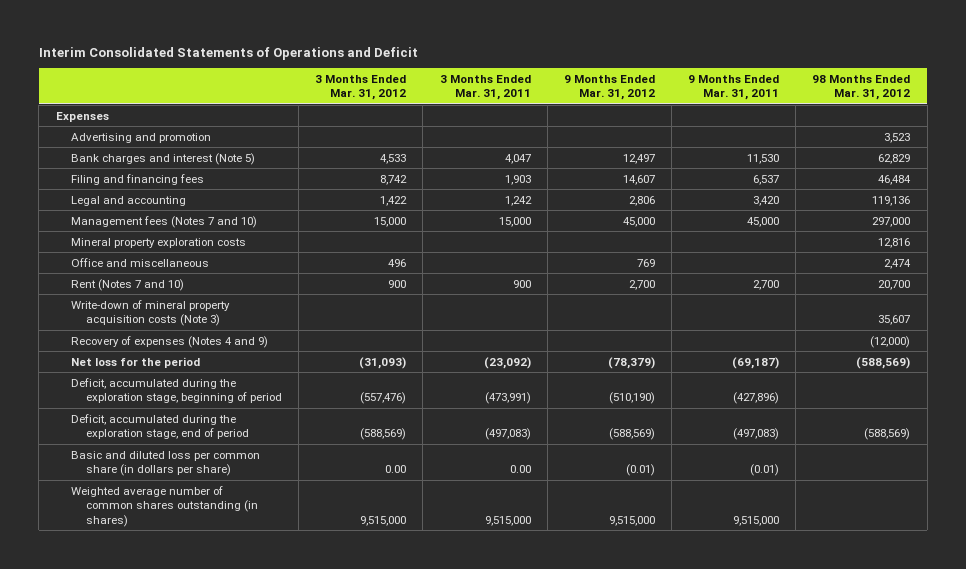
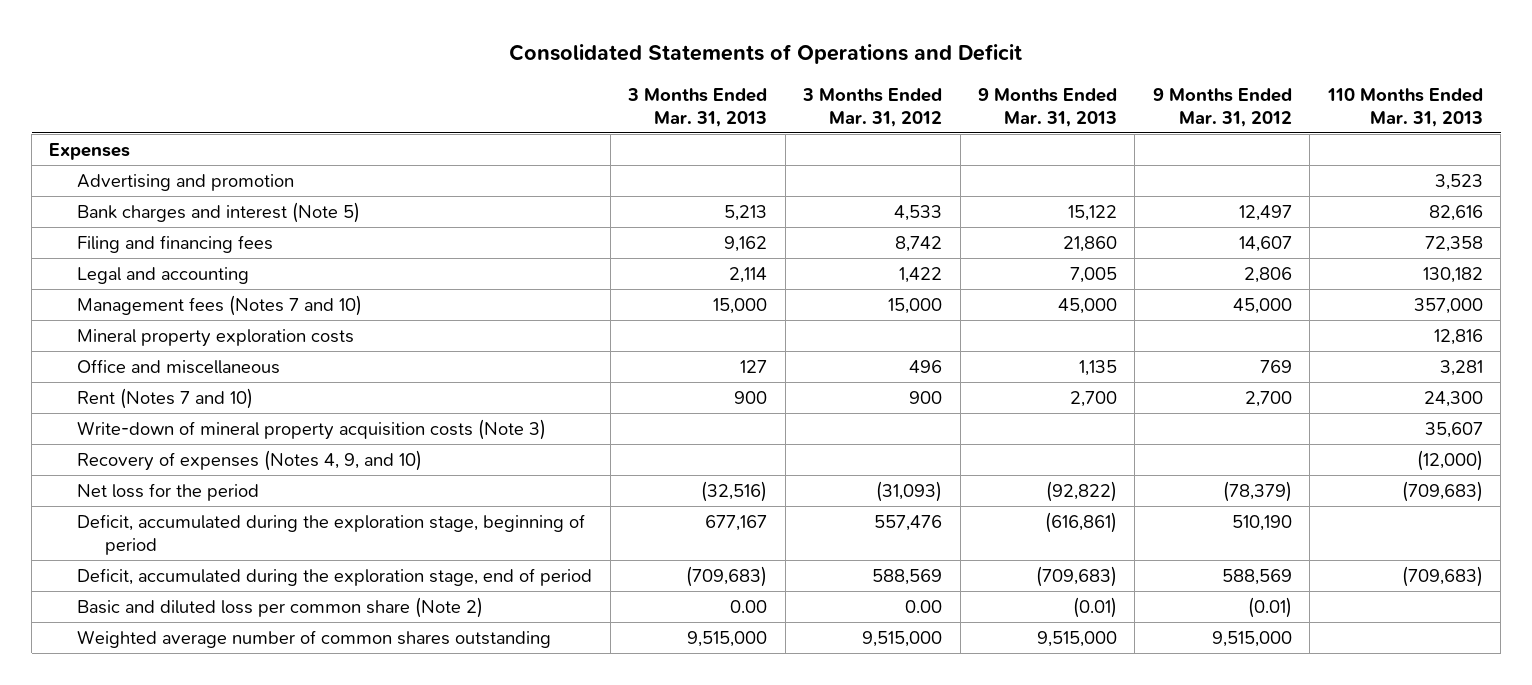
[38,46,418,60] Interim Consolidated Statements of Operations and Deficit -> [509,44,1023,65] Consolidated Statements of Operations and Deficit
[439,74,531,101] 3 Months Ended Mar. 31, 2011 -> none
[688,74,780,101] 9 Months Ended Mar. 31, 2011 -> none
[812,74,911,101] 98 Months Ended Mar. 31, 2012 -> none
none -> [627,87,768,127] 3 Months Ended Mar. 31, 2013
none -> [977,87,1117,127] 9 Months Ended Mar. 31, 2013
none -> [1326,87,1483,127] 110 Months Ended Mar. 31, 2013
[70,335,268,348] Recovery of expenses (Notes 4 and 9) -> [77,449,423,471] Recovery of expenses (Notes 4, 9, and 10)
[360,392,407,405] (557,476) -> [874,514,943,531] 557,476
[608,392,655,405] (510,190) -> [1231,514,1292,531] 510,190
[360,428,407,441] (588,569) -> [872,568,943,585] 588,569
[608,428,655,441] (588,569) -> [1221,568,1292,585] 588,569
[70,450,260,477] Basic and diluted loss per common share (in dollars per share) -> [77,596,484,618] Basic and diluted loss per common share (Note 2)
[70,485,258,527] Weighted average number of common shares outstanding (in shares) -> [77,629,552,648] Weighted average number of common shares outstanding

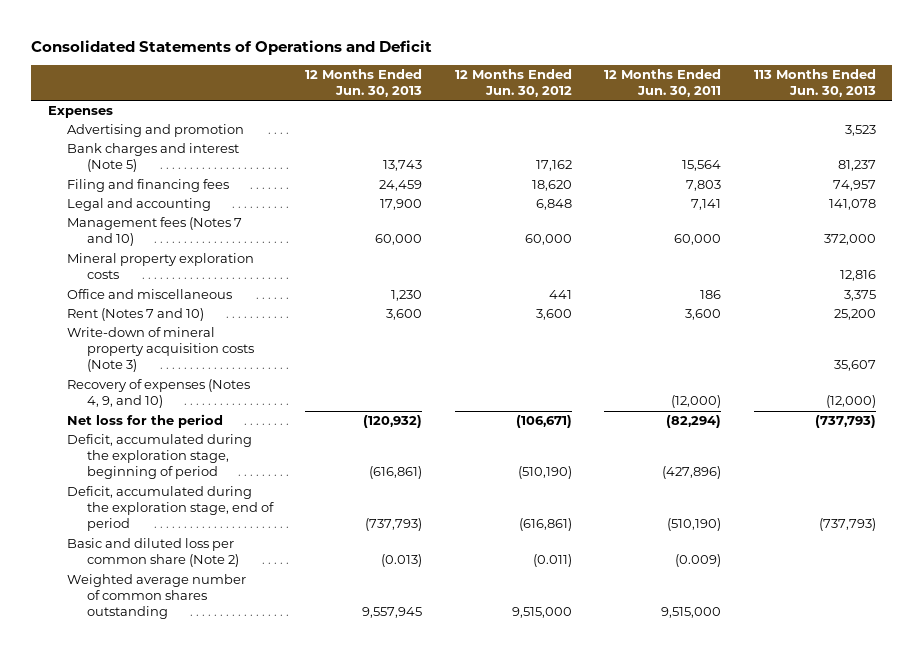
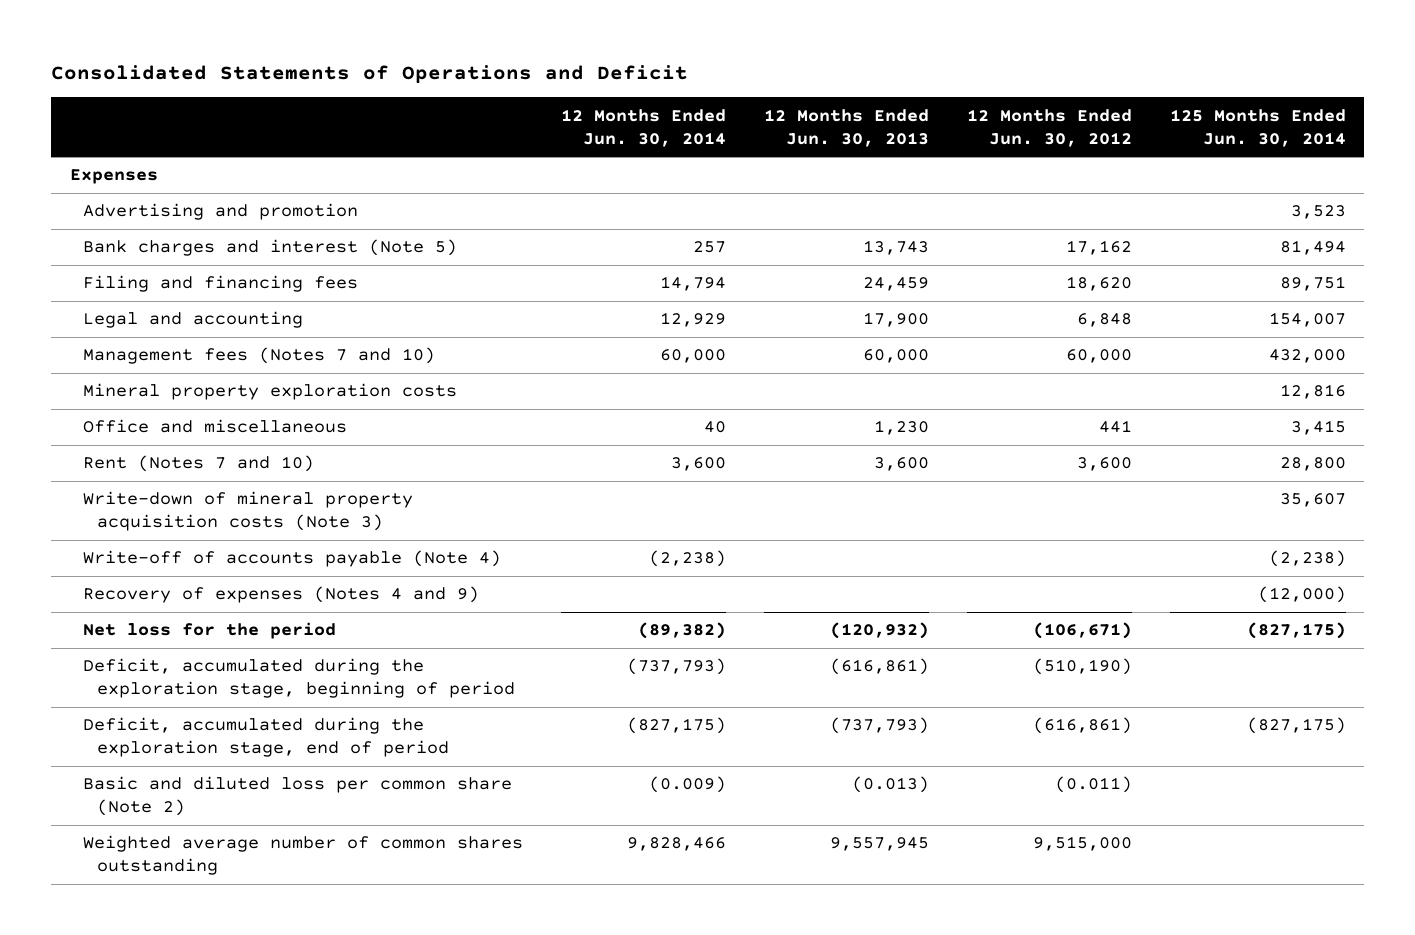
[604,69,722,98] 12 Months Ended Jun. 30, 2011 -> none
[753,69,876,98] 113 Months Ended Jun. 30, 2013 -> none
none -> [561,108,727,147] 12 Months Ended Jun. 30, 2014
none -> [1169,108,1346,147] 125 Months Ended Jun. 30, 2014
none -> [83,550,502,568] Write-off of accounts payable (Note 4)
[67,379,251,409] Recovery of expenses (Notes 4, 9, and 10) -> [83,586,480,604] Recovery of expenses (Notes 4 and 9)

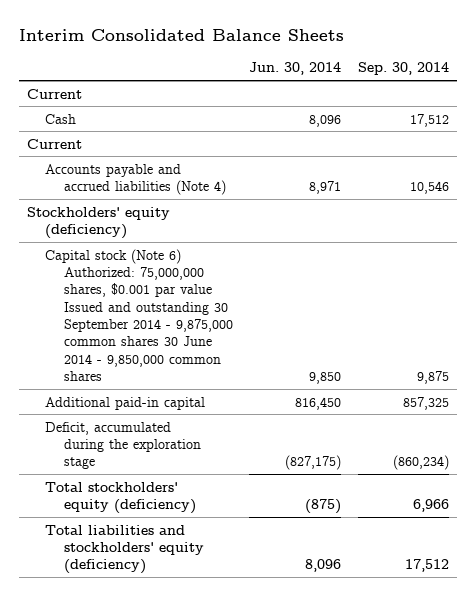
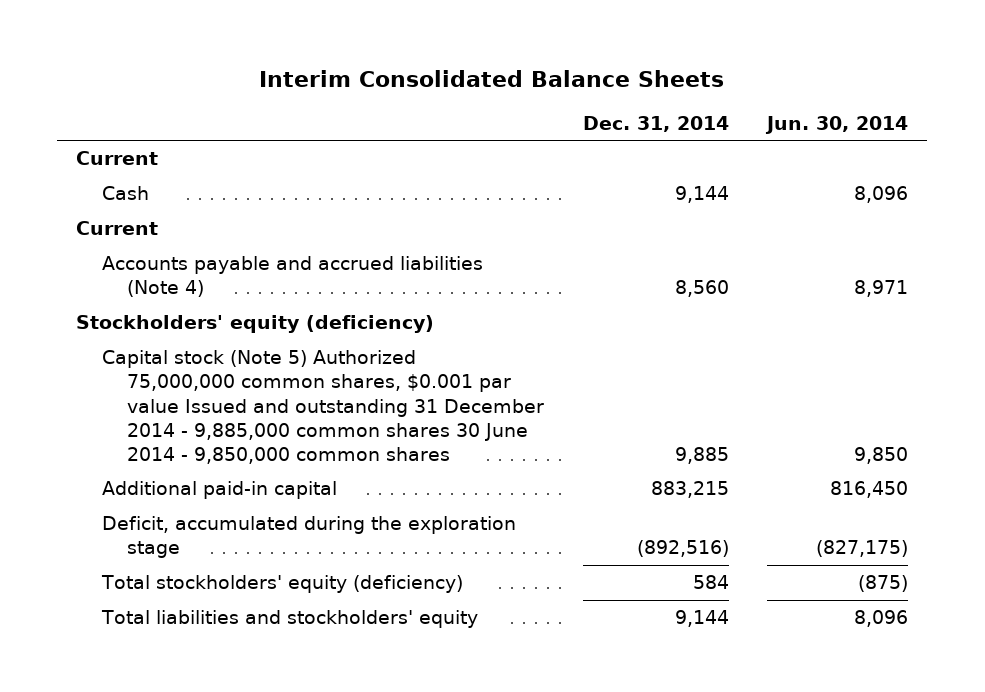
[358,62,450,76] Sep. 30, 2014 -> none
none -> [582,115,729,132] Dec. 31, 2014
[45,248,233,381] Capital stock (Note 6) Authorized: 75,000,000 shares, $0.001 par value Issued and outstanding 30 September 2014 - 9,875,000 common shares 30 June 2014 - 9,850,000 common shares -> [101,350,544,464] Capital stock (Note 5) Authorized 75,000,000 common shares, $0.001 par value Issued and outstanding 31 December 2014 - 9,885,000 common shares 30 June 2014 - 9,850,000 common shares
[45,524,204,575] Total liabilities and stockholders' equity (deficiency) -> [100,610,478,629] Total liabilities and stockholders' equity

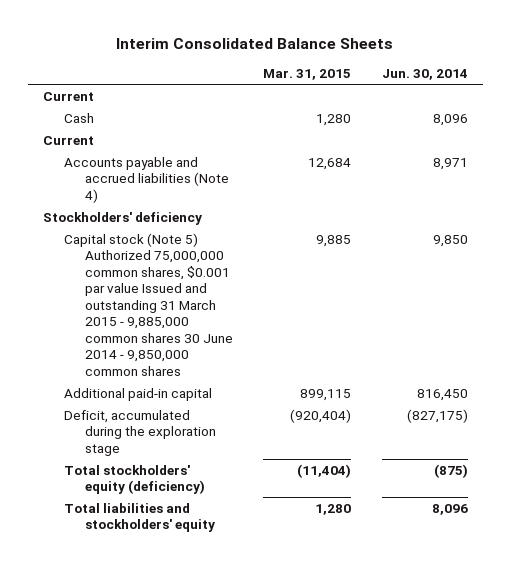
[582,115,729,132] Dec. 31, 2014 -> none
none -> [263,69,352,81] Mar. 31, 2015
[76,315,435,334] Stockholders' equity (deficiency) -> [43,211,203,225] Stockholders' deficiency
[101,350,544,464] Capital stock (Note 5) Authorized 75,000,000 common shares, $0.001 par value Issued and outstanding 31 December 2014 - 9,885,000 common shares 30 June 2014 - 9,850,000 common shares -> [64,232,233,377] Capital stock (Note 5) Authorized 75,000,000 common shares, $0.001 par value Issued and outstanding 31 March 2015 - 9,885,000 common shares 30 June 2014 - 9,850,000 common shares

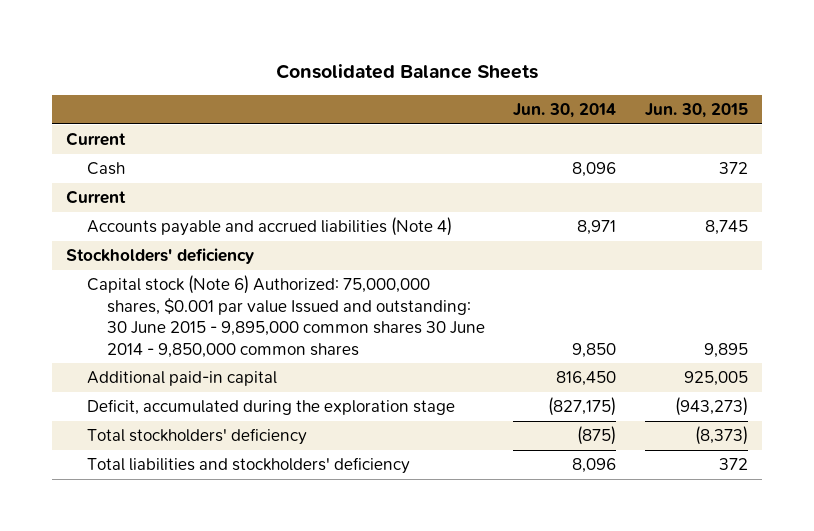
[116,38,394,50] Interim Consolidated Balance Sheets -> [275,63,538,79] Consolidated Balance Sheets
[263,69,352,81] Mar. 31, 2015 -> none
none -> [644,102,748,118] Jun. 30, 2015
[64,232,233,377] Capital stock (Note 5) Authorized 75,000,000 common shares, $0.001 par value Issued and outstanding 31 March 2015 - 9,885,000 common shares 30 June 2014 - 9,850,000 common shares -> [86,275,486,358] Capital stock (Note 6) Authorized: 75,000,000 shares, $0.001 par value Issued and outstanding: 30 June 2015 - 9,895,000 common shares 30 June 2014 - 9,850,000 common shares
[64,464,205,495] Total stockholders' equity (deficiency) -> [86,428,307,446] Total stockholders' deficiency
[64,502,215,533] Total liabilities and stockholders' equity -> [86,457,410,475] Total liabilities and stockholders' deficiency

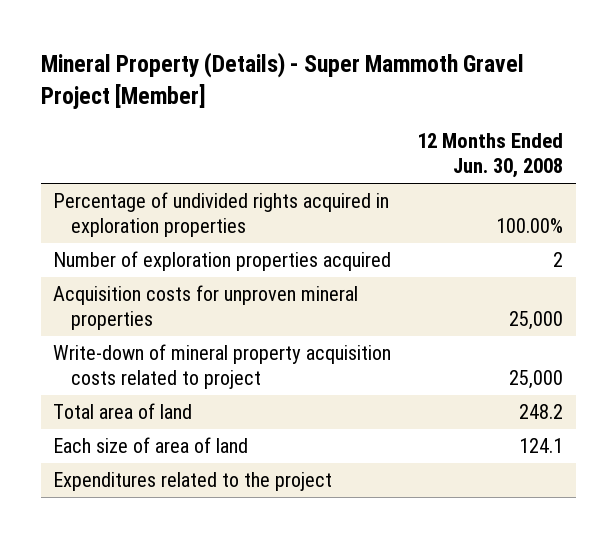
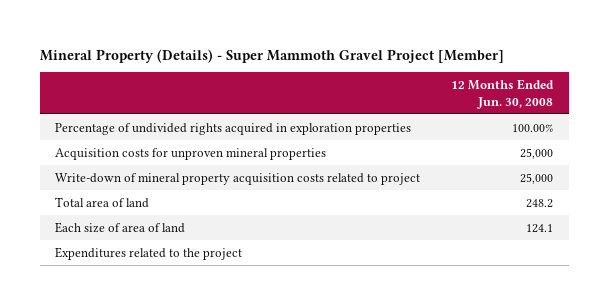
[53,251,392,272] Number of exploration properties acquired -> none

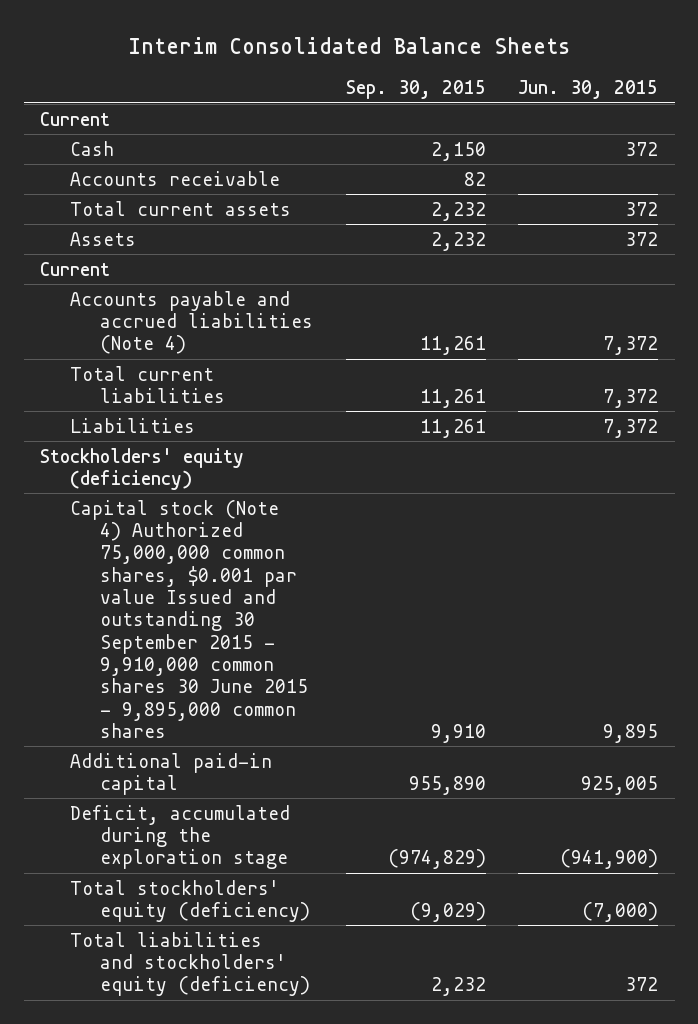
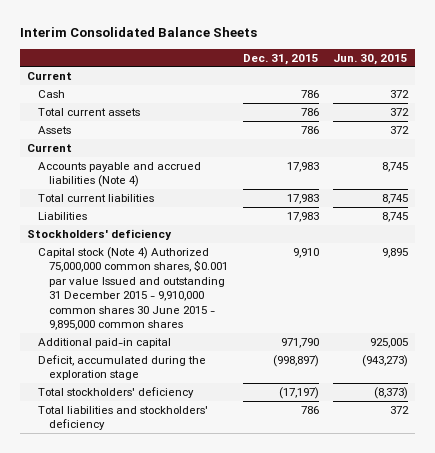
[345,80,486,100] Sep. 30, 2015 -> none
none -> [242,53,319,65] Dec. 31, 2015
[70,170,281,186] Accounts receivable -> none
[603,336,659,356] 7,372 -> [381,161,408,172] 8,745
[603,388,659,408] 7,372 -> [381,193,408,204] 8,745
[603,418,659,438] 7,372 -> [381,211,408,222] 8,745
[39,447,244,490] Stockholders' equity (deficiency) -> [26,228,172,240] Stockholders' deficiency
[70,499,309,739] Capital stock (Note 4) Authorized 75,000,000 common shares, $0.001 par value Issued and outstanding 30 September 2015 - 9,910,000 common shares 30 June 2015 - 9,895,000 common shares -> [38,246,229,330] Capital stock (Note 4) Authorized 75,000,000 common shares, $0.001 par value Issued and outstanding 31 December 2015 - 9,910,000 common shares 30 June 2015 - 9,895,000 common shares
[560,849,659,870] (941,900) -> [361,354,408,367] (943,273)
[70,879,311,922] Total stockholders' equity (deficiency) -> [38,386,195,398] Total stockholders' deficiency
[582,901,659,922] (7,000) -> [373,386,408,399] (8,373)
[70,931,311,997] Total liabilities and stockholders' equity (deficiency) -> [38,405,209,431] Total liabilities and stockholders' deficiency

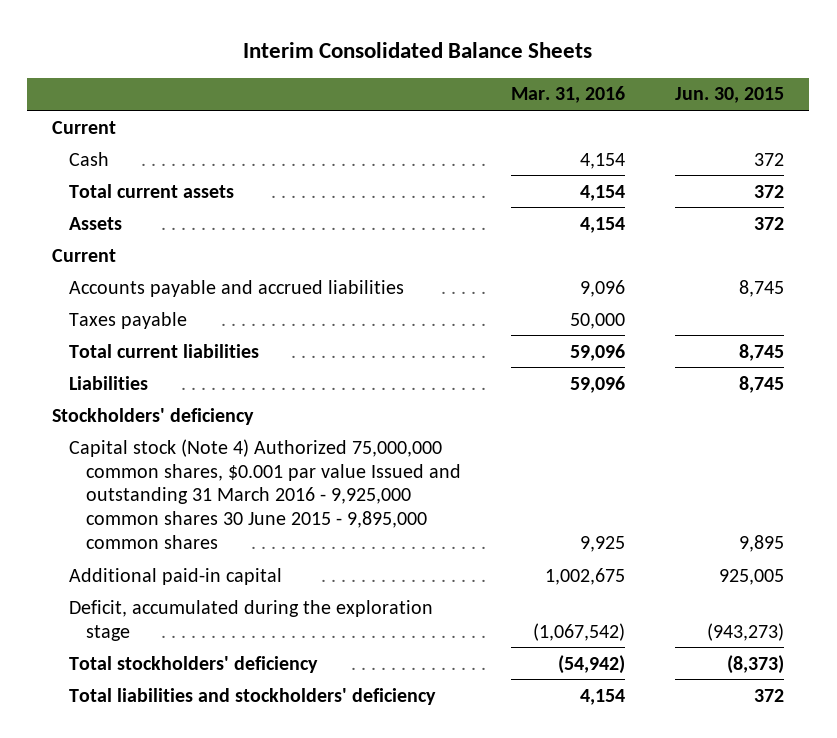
[242,53,319,65] Dec. 31, 2015 -> none
none -> [511,86,626,104] Mar. 31, 2016
[38,161,202,188] Accounts payable and accrued liabilities (Note 4) -> [68,279,404,297] Accounts payable and accrued liabilities
none -> [68,311,187,329] Taxes payable
[38,246,229,330] Capital stock (Note 4) Authorized 75,000,000 common shares, $0.001 par value Issued and outstanding 31 December 2015 - 9,910,000 common shares 30 June 2015 - 9,895,000 common shares -> [68,438,461,550] Capital stock (Note 4) Authorized 75,000,000 common shares, $0.001 par value Issued and outstanding 31 March 2016 - 9,925,000 common shares 30 June 2015 - 9,895,000 common shares

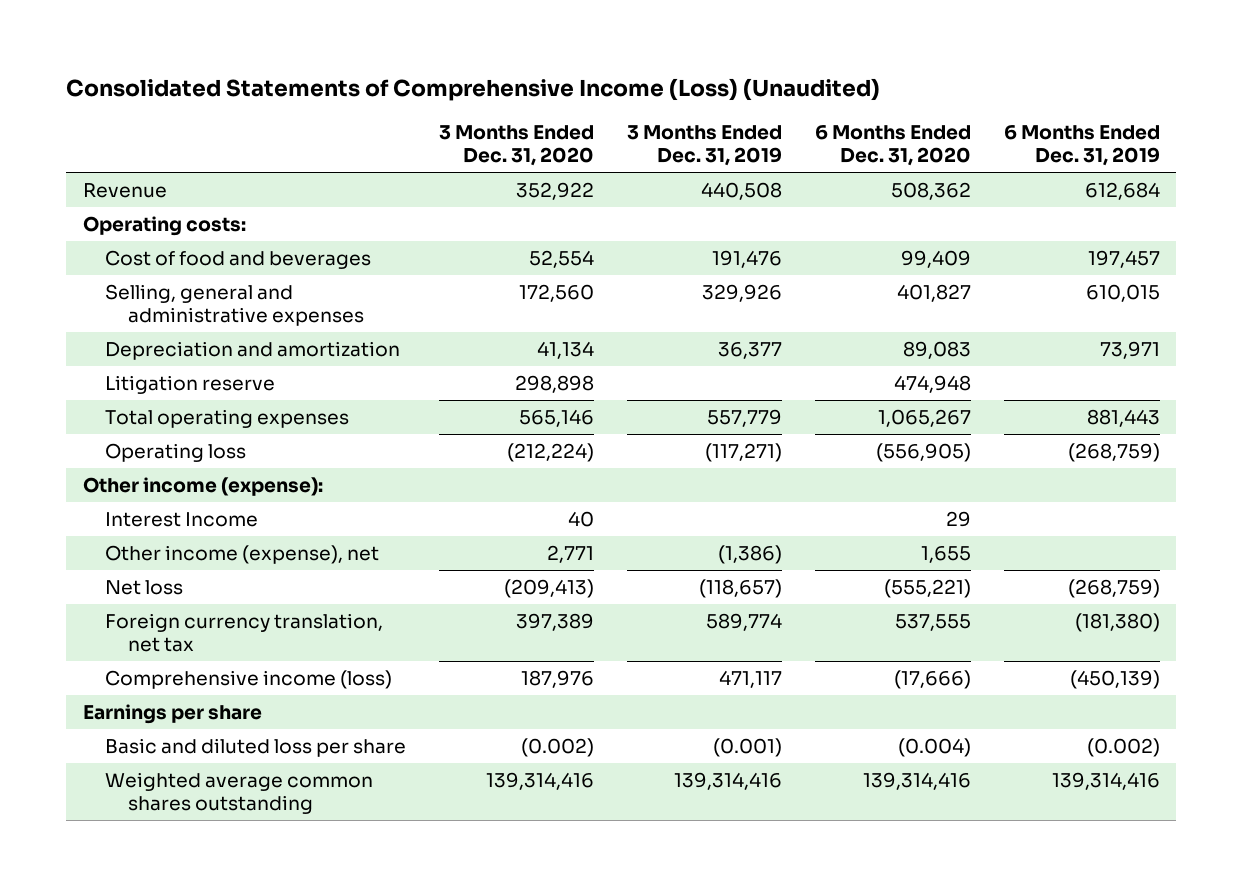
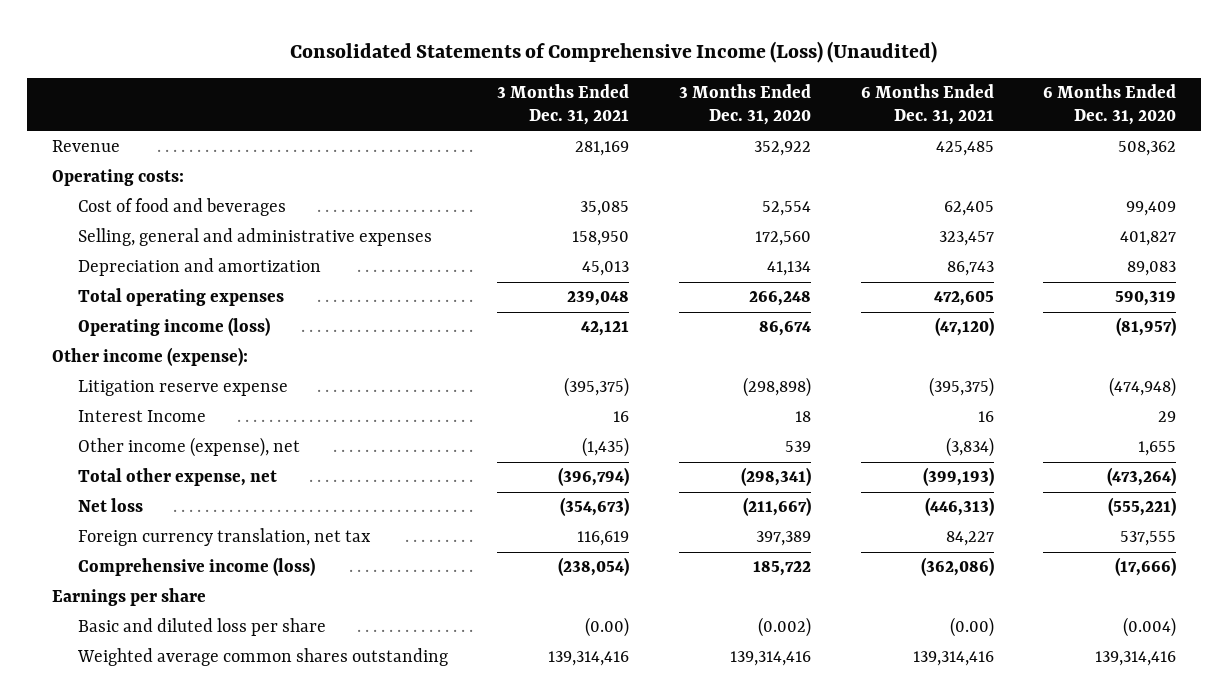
[626,125,782,167] 3 Months Ended Dec. 31, 2019 -> none
[1003,125,1160,167] 6 Months Ended Dec. 31, 2019 -> none
none -> [497,84,630,126] 3 Months Ended Dec. 31, 2021
none -> [860,84,994,126] 6 Months Ended Dec. 31, 2021
[105,375,276,395] Litigation reserve -> none
[519,409,595,428] 565,146 -> [748,291,811,307] 266,248
[877,409,971,428] 1,065,267 -> [1115,291,1177,307] 590,319
[105,443,247,463] Operating loss -> [77,317,270,337] Operating income (loss)
[507,443,595,463] (212,224) -> [758,321,811,337] 86,674
[875,443,971,463] (556,905) -> [1116,317,1177,337] (81,957)
none -> [77,380,288,397] Litigation reserve expense
[568,511,595,528] 40 -> [794,411,811,423] 18
[547,545,595,564] 2,771 -> [784,441,811,453] 539
none -> [77,468,277,487] Total other expense, net
[504,579,595,599] (209,413) -> [742,497,811,517] (211,667)
[521,670,595,689] 187,976 -> [752,561,811,577] 185,722

